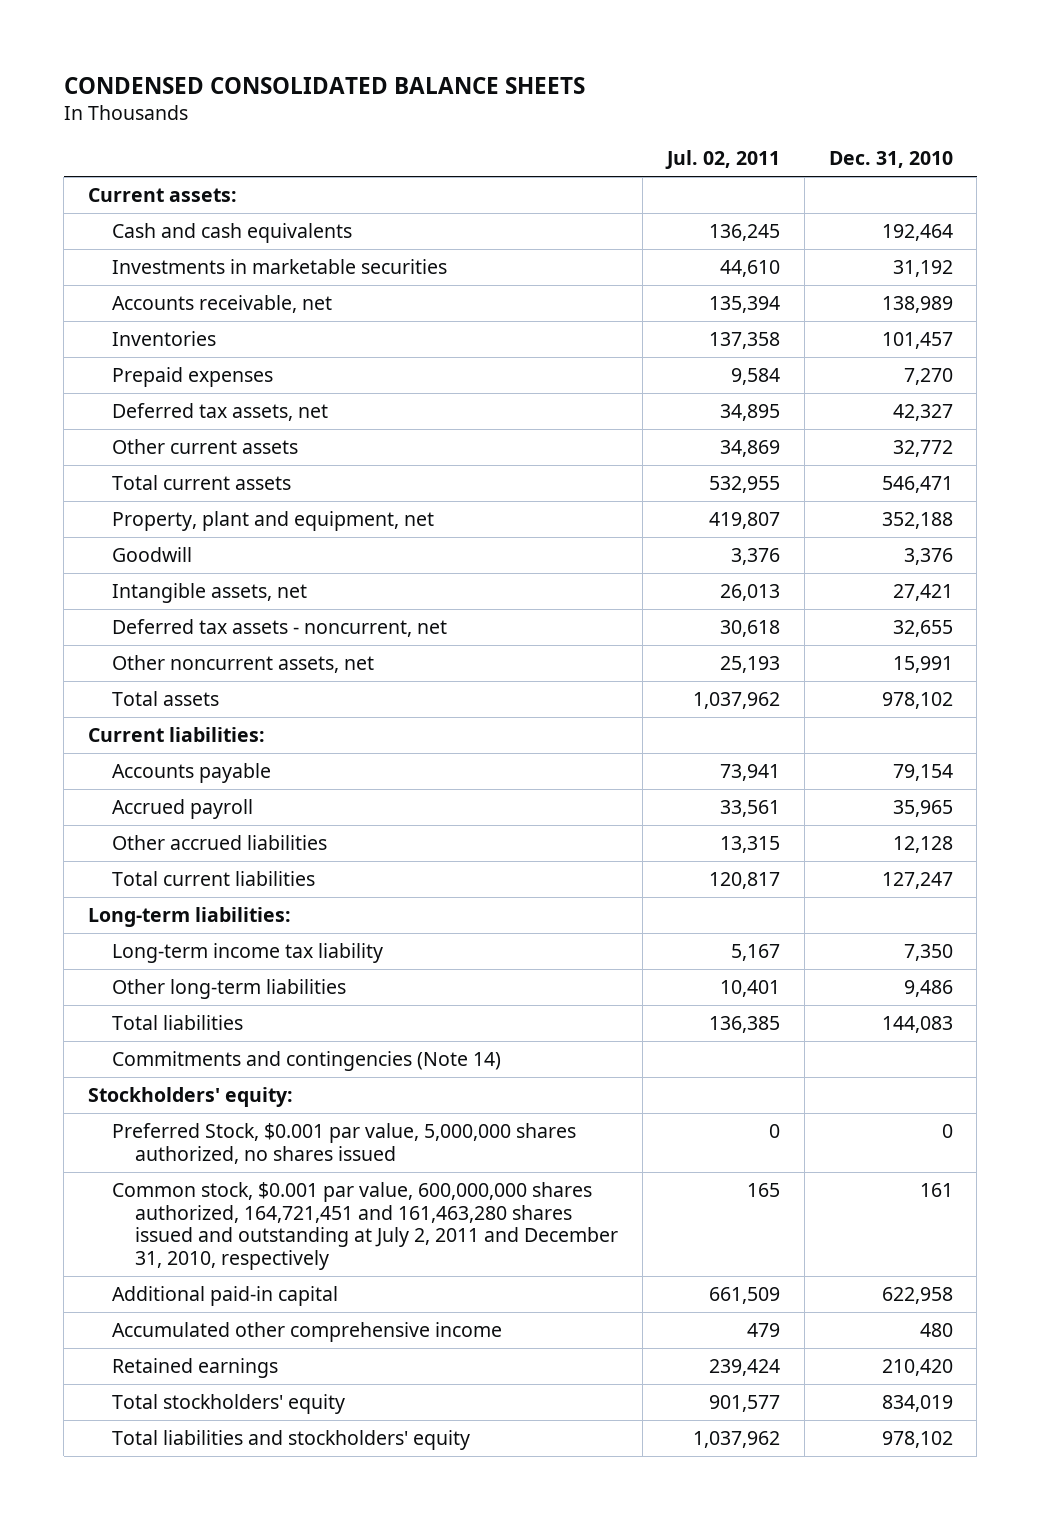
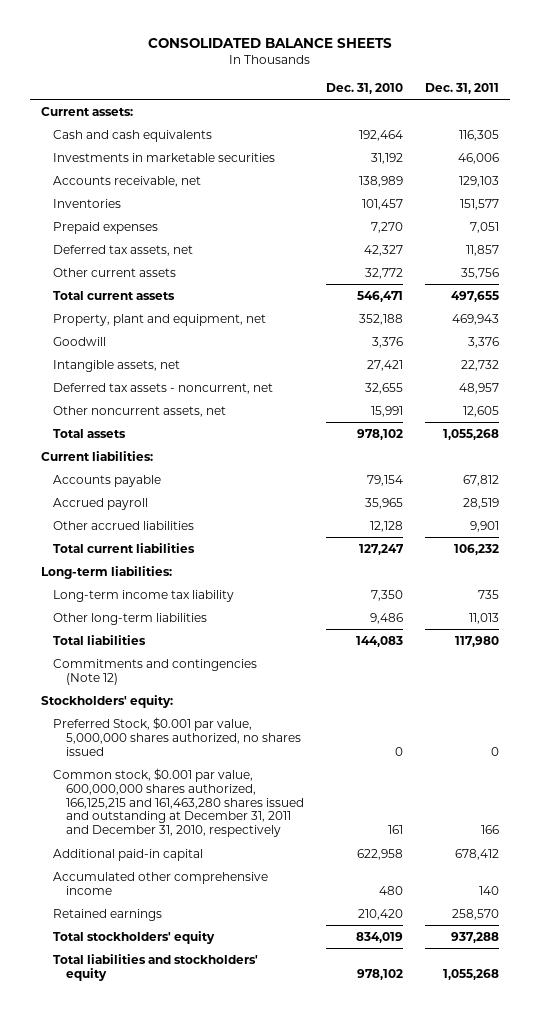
[63,76,585,94] CONDENSED CONSOLIDATED BALANCE SHEETS -> [147,38,392,49] CONSOLIDATED BALANCE SHEETS
[664,149,780,169] Jul. 02, 2011 -> none
none -> [424,82,499,94] Dec. 31, 2011
[111,1051,501,1072] Commitments and contingencies (Note 14) -> [53,658,258,685] Commitments and contingencies (Note 12)
[111,1182,619,1270] Common stock, $0.001 par value, 600,000,000 shares authorized, 164,721,451 and 161,463,280 shares issued and outstanding at July 2, 2011 and December 31, 2010, respectively -> [53,767,304,838] Common stock, $0.001 par value, 600,000,000 shares authorized, 166,125,215 and 161,463,280 shares issued and outstanding at December 31, 2011 and December 31, 2010, respectively

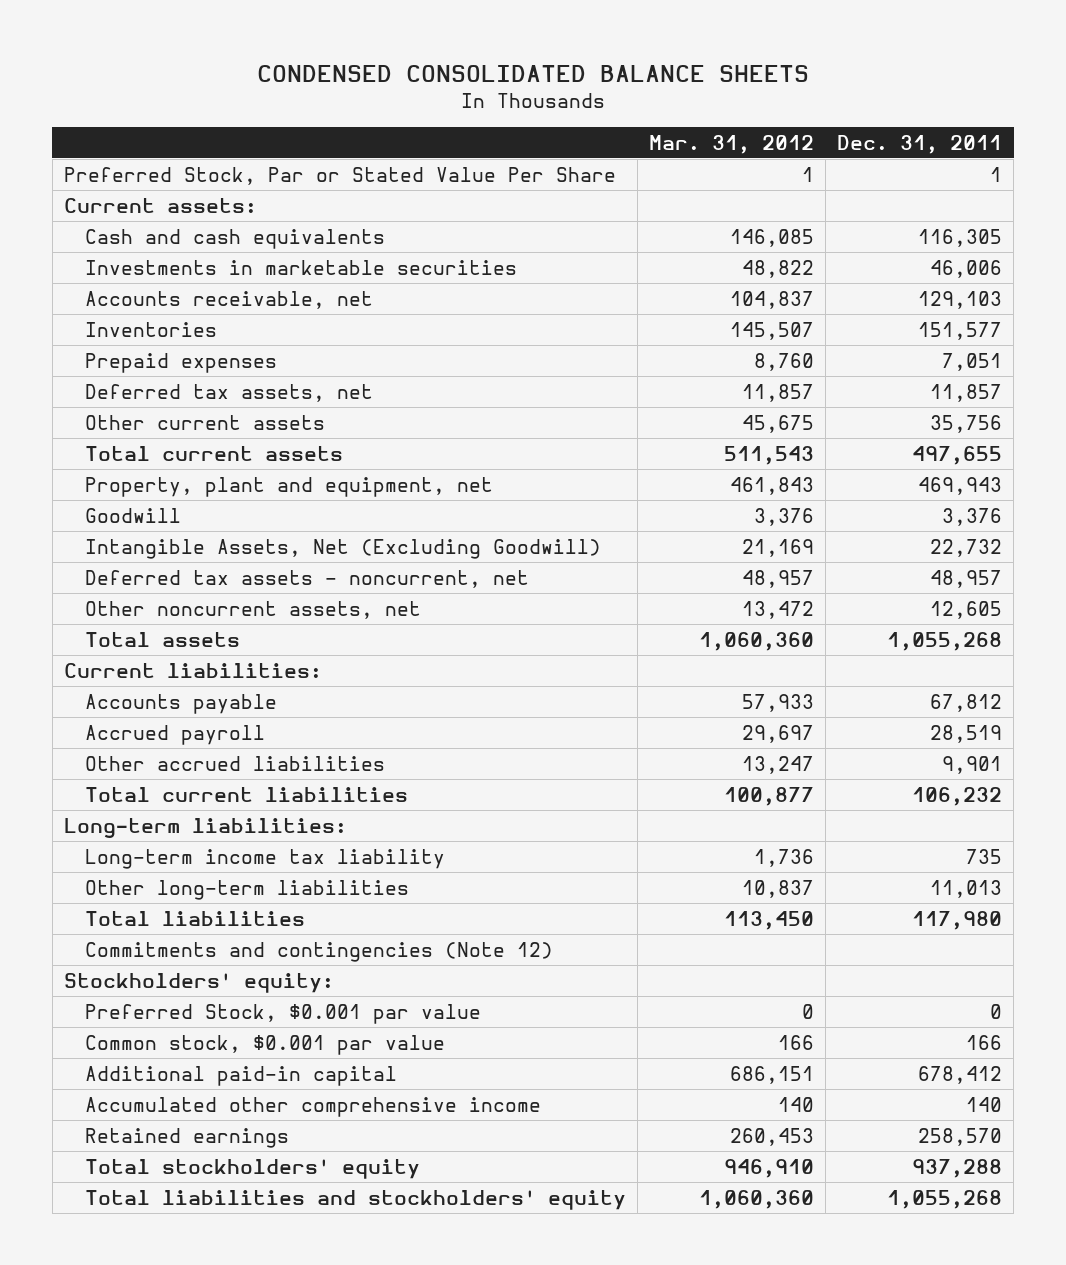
[147,38,392,49] CONSOLIDATED BALANCE SHEETS -> [256,64,809,82] CONDENSED CONSOLIDATED BALANCE SHEETS
[325,82,403,94] Dec. 31, 2010 -> none
none -> [649,134,815,154] Mar. 31, 2012
none -> [63,166,616,185] Preferred Stock, Par or Stated Value Per Share
[53,359,181,372] Intangible assets, net -> [85,538,602,559] Intangible Assets, Net (Excluding Goodwill)
[53,716,301,756] Preferred Stock, $0.001 par value, 5,000,000 shares authorized, no shares issued -> [85,1003,482,1024] Preferred Stock, $0.001 par value
[53,767,304,838] Common stock, $0.001 par value, 600,000,000 shares authorized, 166,125,215 and 161,463,280 shares issued and outstanding at December 31, 2011 and December 31, 2010, respectively -> [85,1034,446,1055] Common stock, $0.001 par value

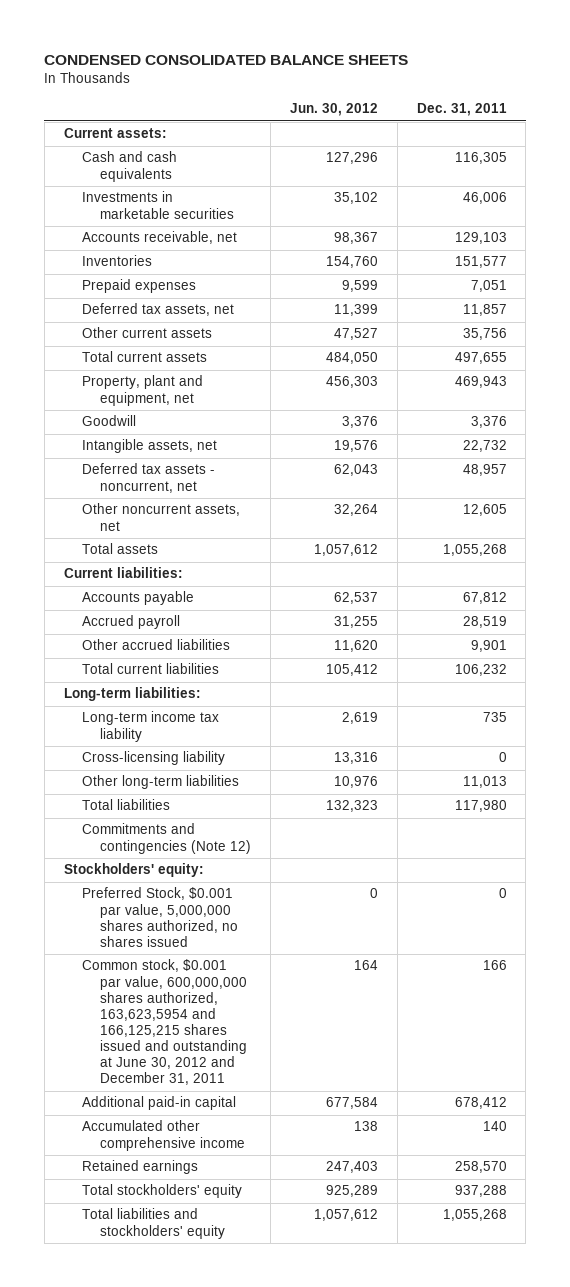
[649,134,815,154] Mar. 31, 2012 -> none
none -> [289,103,378,117] Jun. 30, 2012
[63,166,616,185] Preferred Stock, Par or Stated Value Per Share -> none
[85,538,602,559] Intangible Assets, Net (Excluding Goodwill) -> [81,439,217,454] Intangible assets, net
none -> [81,751,225,766] Cross-licensing liability
[85,1003,482,1024] Preferred Stock, $0.001 par value -> [81,887,239,947] Preferred Stock, $0.001 par value, 5,000,000 shares authorized, no shares issued
[85,1034,446,1055] Common stock, $0.001 par value -> [81,959,248,1086] Common stock, $0.001 par value, 600,000,000 shares authorized, 163,623,5954 and 166,125,215 shares issued and outstanding at June 30, 2012 and December 31, 2011

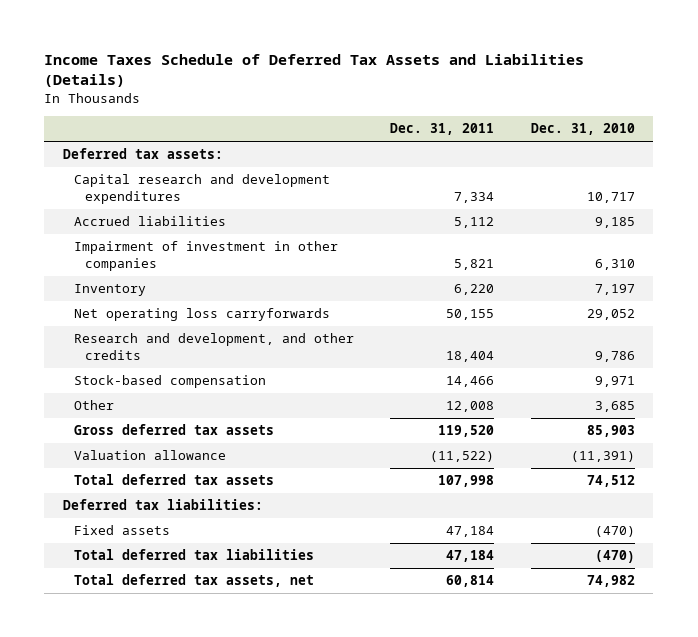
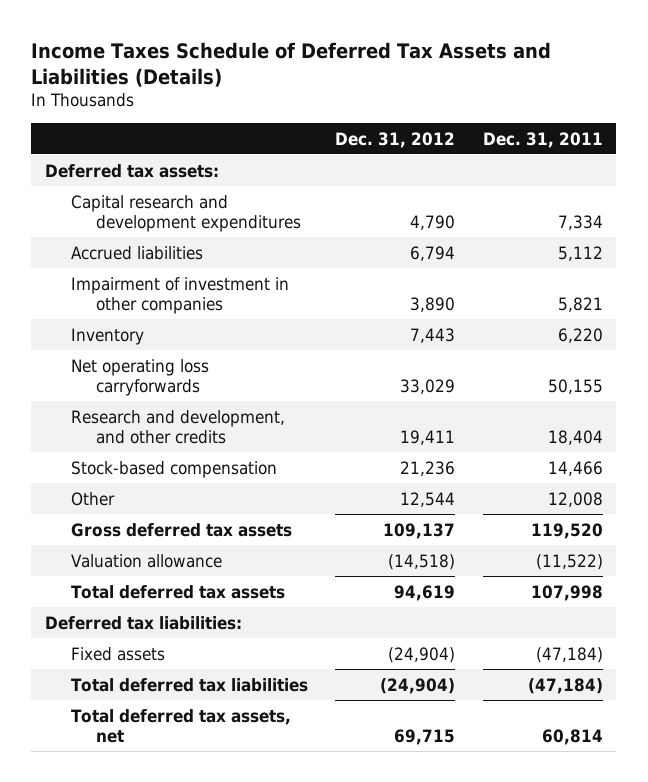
[530,123,635,136] Dec. 31, 2010 -> none
none -> [335,131,456,148] Dec. 31, 2012
[446,526,495,538] 47,184 -> [535,646,603,663] (47,184)
[446,550,495,563] 47,184 -> [527,677,603,694] (47,184)

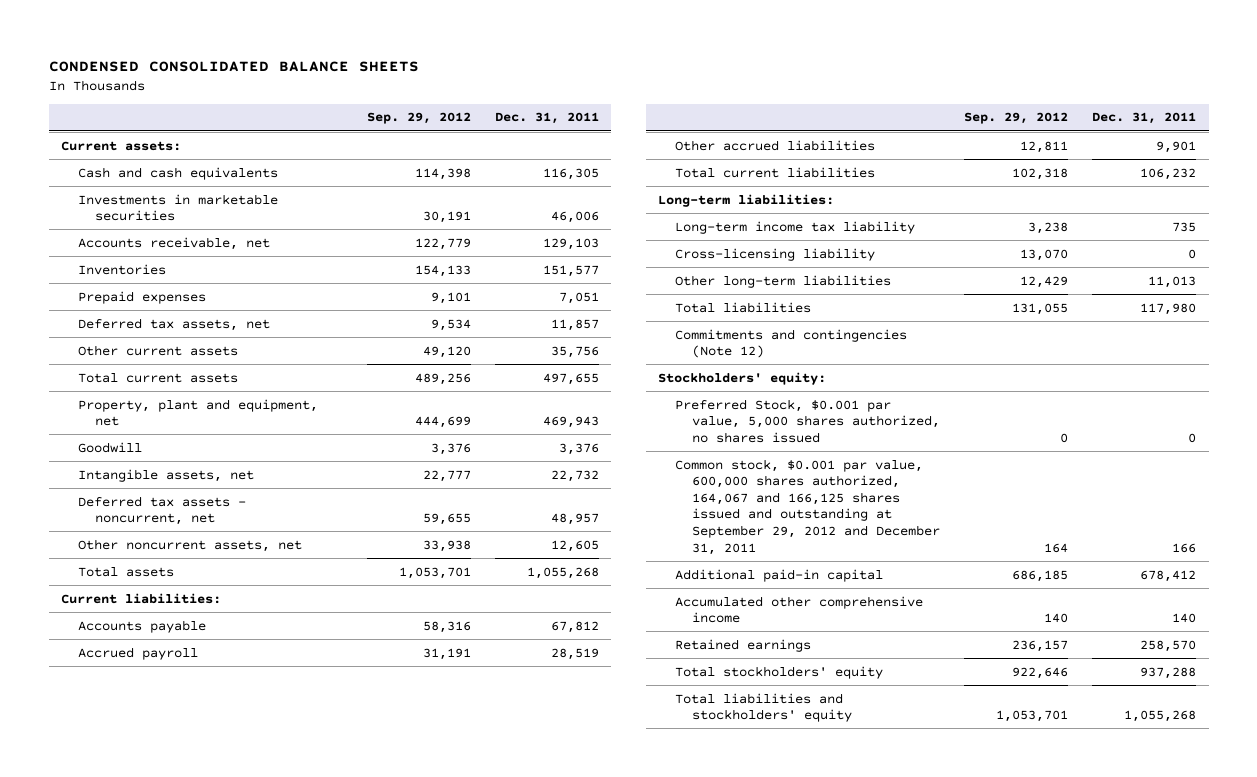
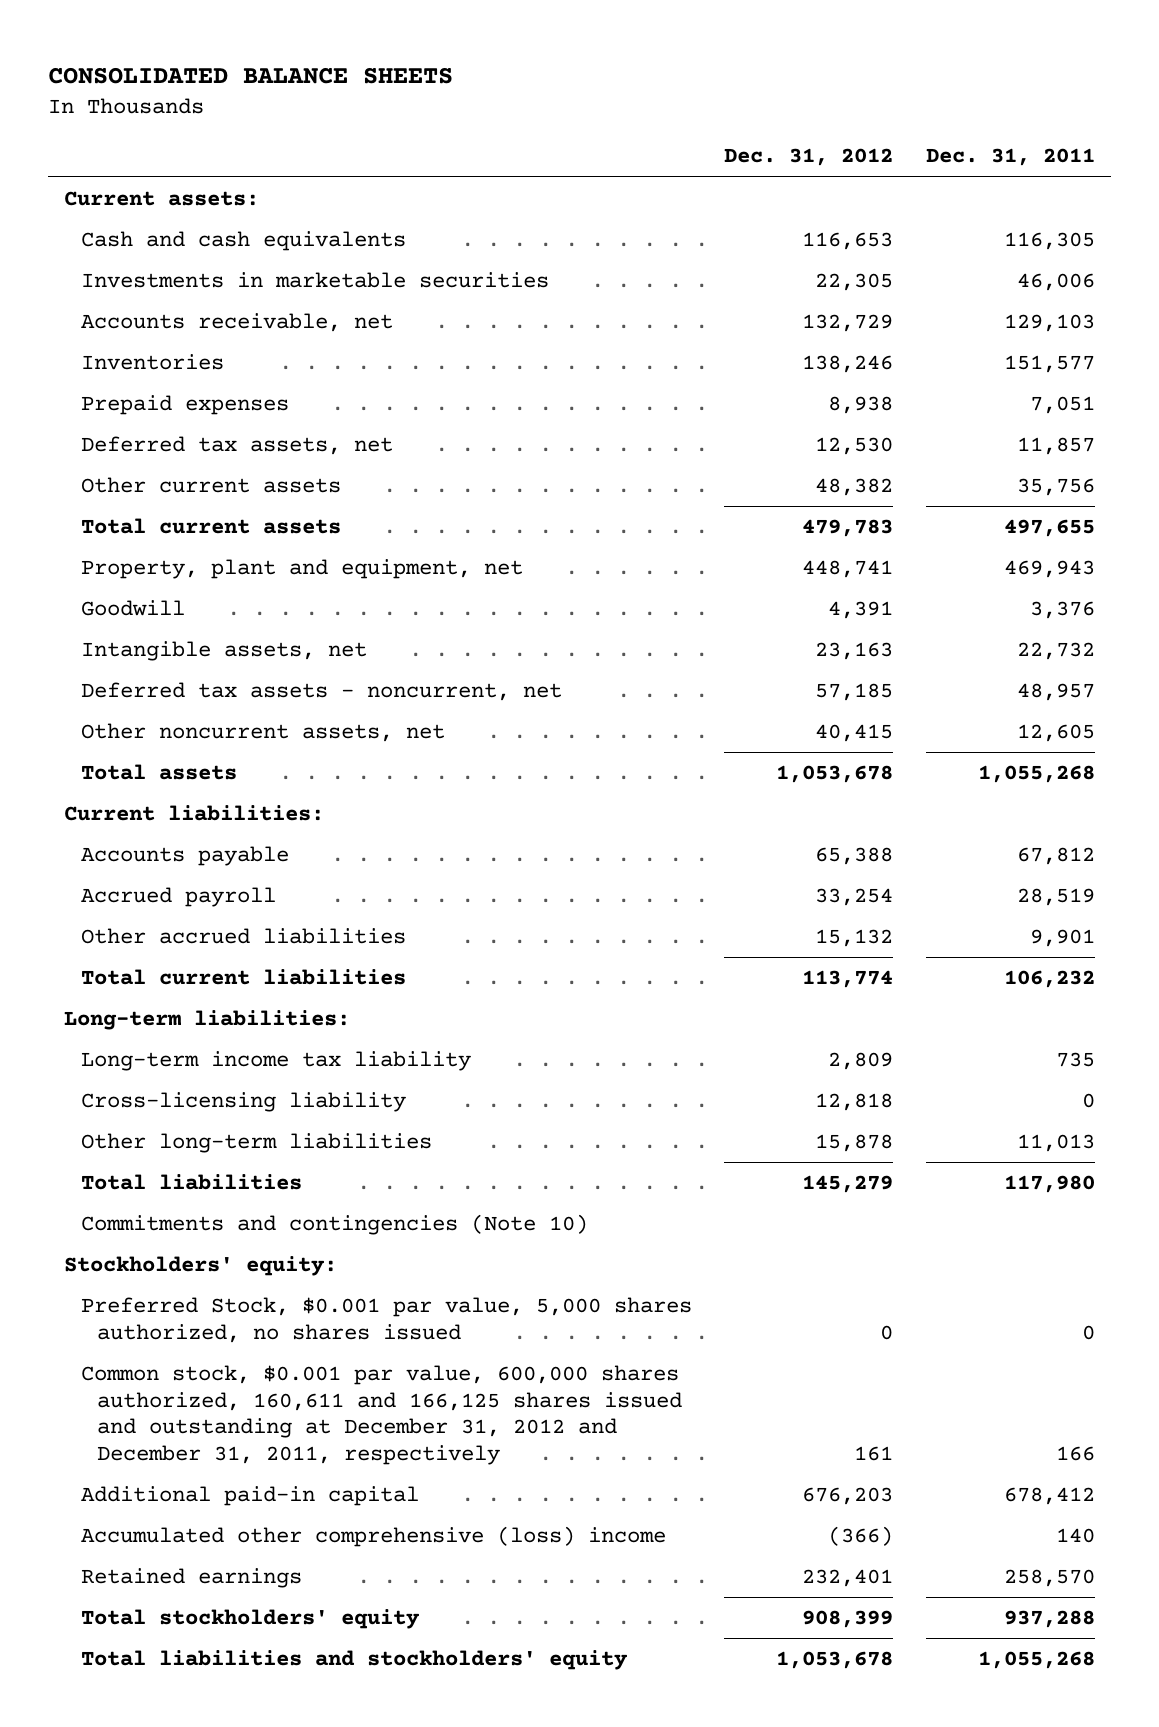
[48,60,419,72] CONDENSED CONSOLIDATED BALANCE SHEETS -> [48,66,454,84] CONSOLIDATED BALANCE SHEETS
[366,112,471,125] Sep. 29, 2012 -> none
none -> [724,148,894,167] Dec. 31, 2012
[675,328,908,359] Commitments and contingencies (Note 12) -> [80,1214,588,1236] Commitments and contingencies (Note 10)
[675,458,941,555] Common stock, $0.001 par value, 600,000 shares authorized, 164,067 and 166,125 shares issued and outstanding at September 29, 2012 and December 31, 2011 -> [80,1365,683,1465] Common stock, $0.001 par value, 600,000 shares authorized, 160,611 and 166,125 shares issued and outstanding at December 31, 2012 and December 31, 2011, respectively
[675,595,924,624] Accumulated other comprehensive income -> [80,1526,666,1548] Accumulated other comprehensive (loss) income

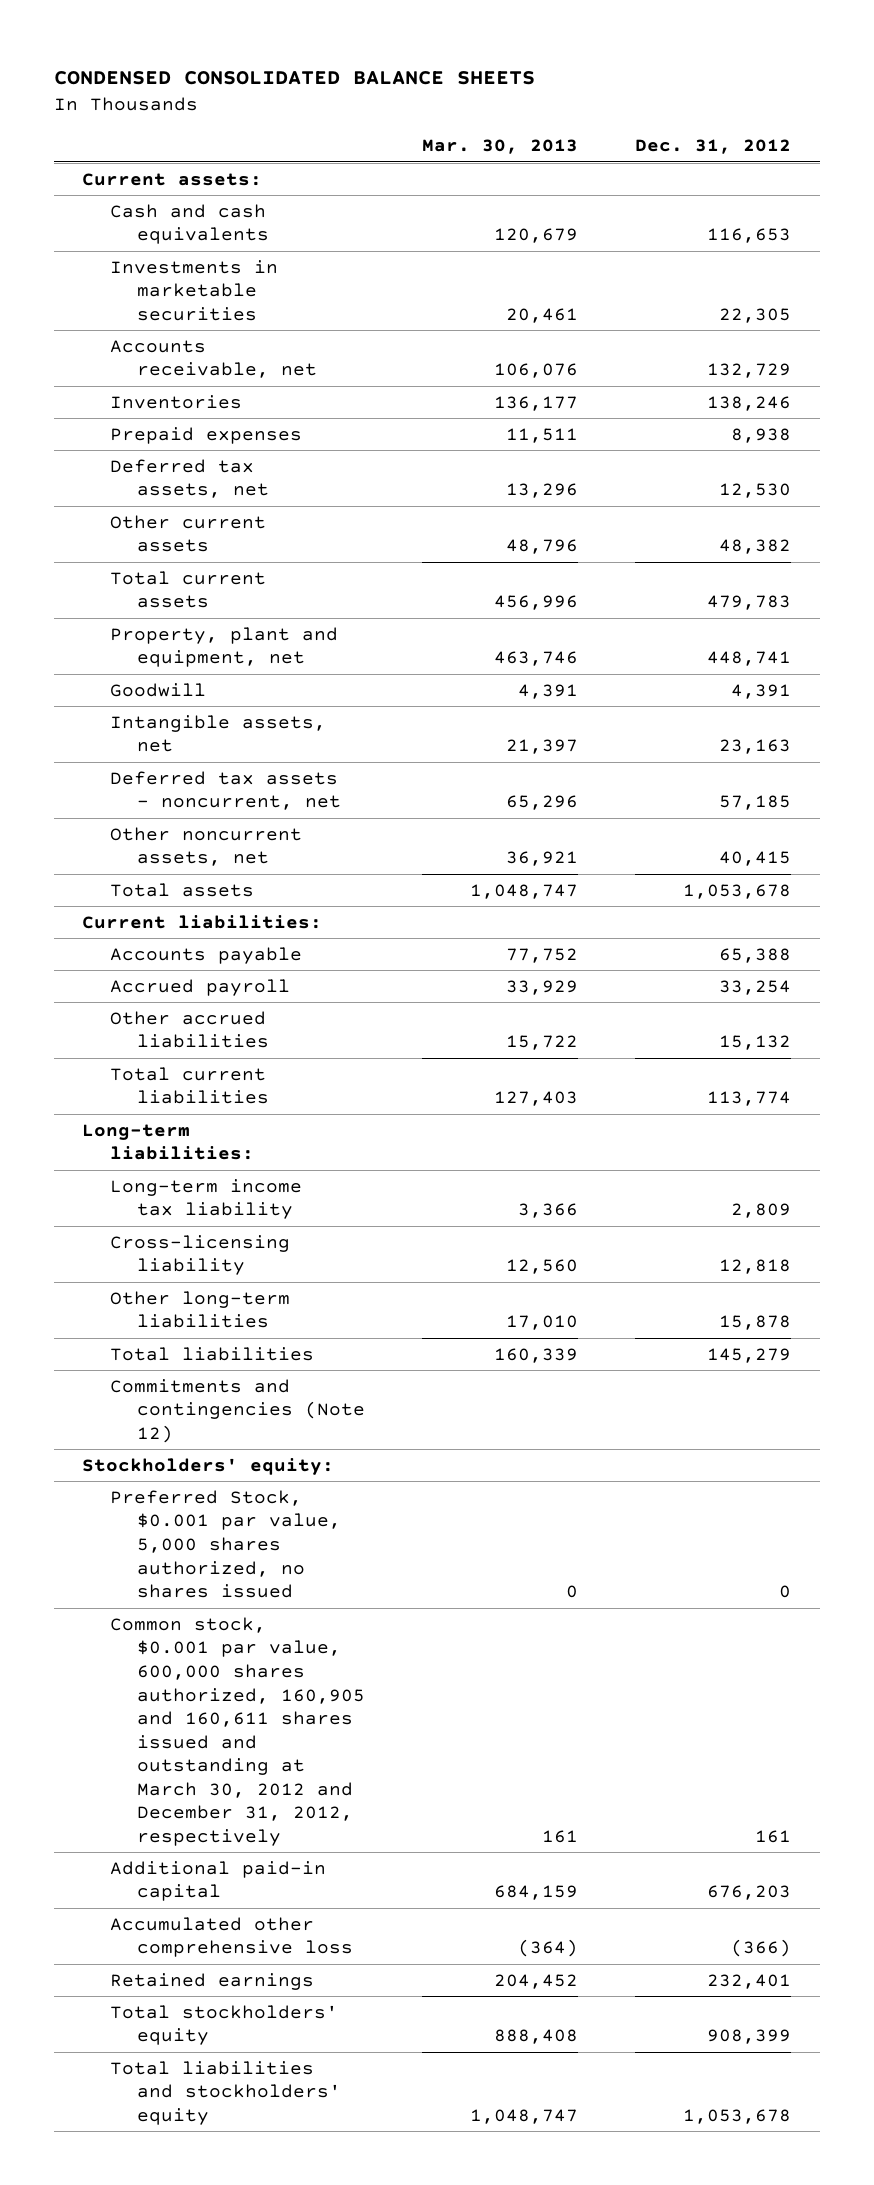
[48,66,454,84] CONSOLIDATED BALANCE SHEETS -> [53,70,535,85] CONDENSED CONSOLIDATED BALANCE SHEETS
[925,148,1095,167] Dec. 31, 2011 -> none
none -> [422,139,579,155] Mar. 30, 2013
[80,1214,588,1236] Commitments and contingencies (Note 10) -> [109,1378,366,1444] Commitments and contingencies (Note 12)
[80,1365,683,1465] Common stock, $0.001 par value, 600,000 shares authorized, 160,611 and 166,125 shares issued and outstanding at December 31, 2012 and December 31, 2011, respectively -> [109,1616,366,1846] Common stock, $0.001 par value, 600,000 shares authorized, 160,905 and 160,611 shares issued and outstanding at March 30, 2012 and December 31, 2012, respectively
[80,1526,666,1548] Accumulated other comprehensive (loss) income -> [109,1916,354,1958] Accumulated other comprehensive loss

